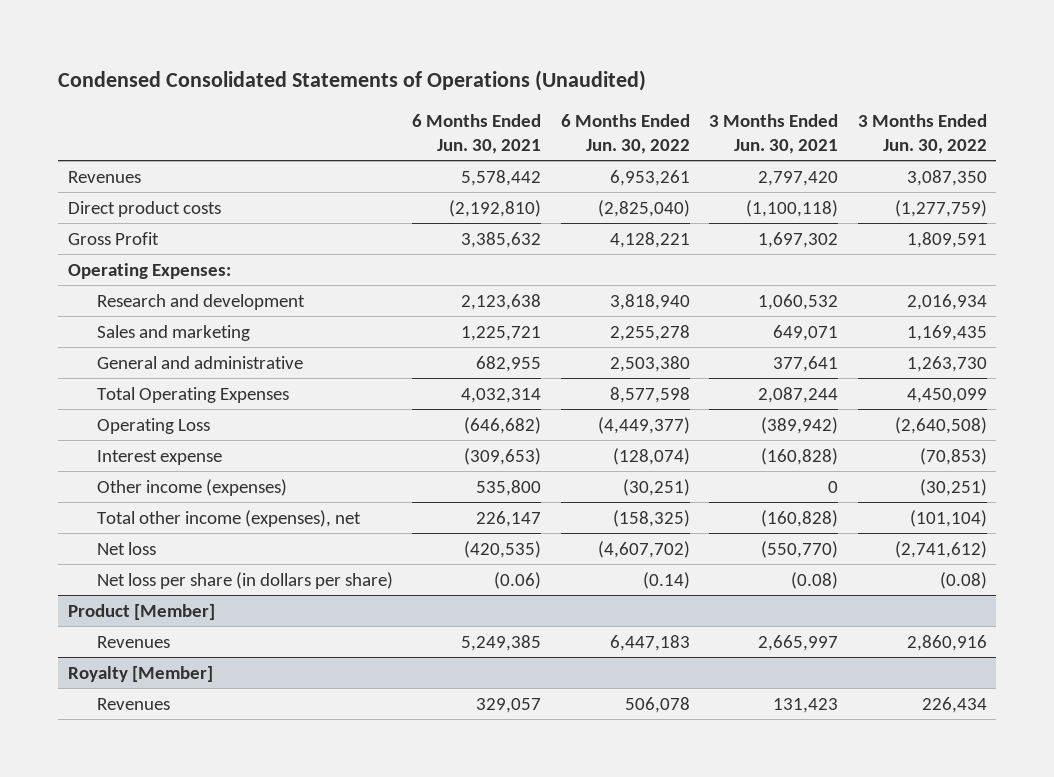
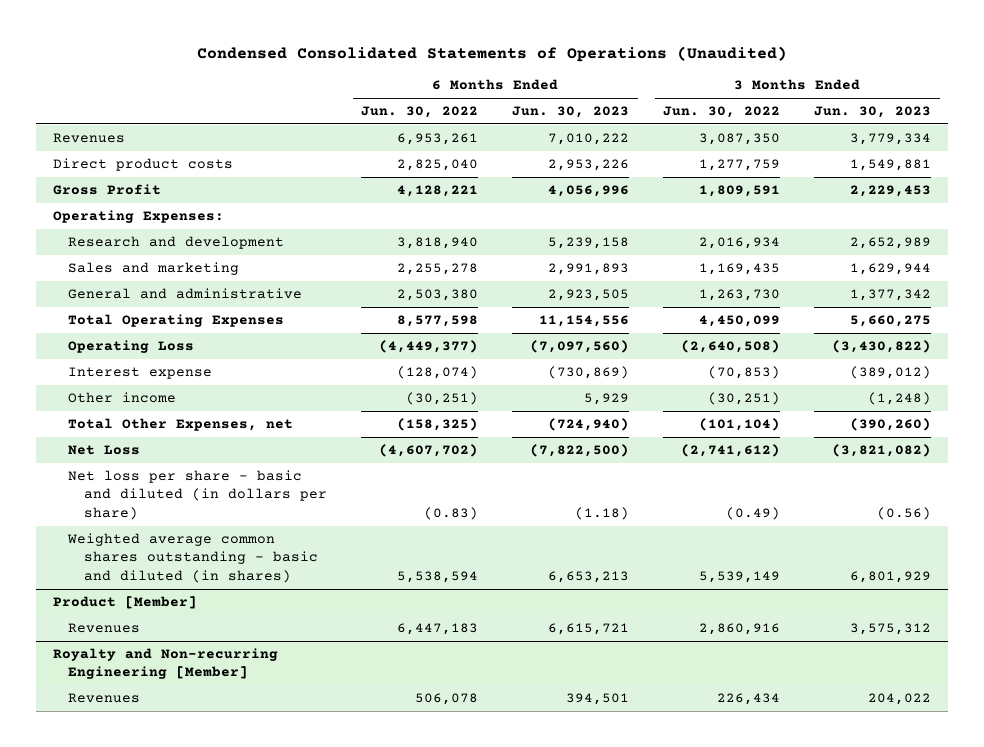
[412,113,542,154] 6 Months Ended Jun. 30, 2021 -> none
[709,113,839,154] 3 Months Ended Jun. 30, 2021 -> none
none -> [512,106,630,119] Jun. 30, 2023
none -> [814,106,932,119] Jun. 30, 2023
[597,199,690,217] (2,825,040) -> [397,159,479,172] 2,825,040
[894,199,987,217] (1,277,759) -> [699,159,781,172] 1,277,759
[97,478,288,496] Other income (expenses) -> [68,392,177,404] Other income
[97,509,362,527] Total other income (expenses), net -> [68,418,294,432] Total Other Expenses, net
[97,541,157,555] Net loss -> [68,445,141,456] Net Loss
[97,571,394,589] Net loss per share (in dollars per share) -> [68,470,328,520] Net loss per share - basic and diluted (in dollars per share)
[642,571,690,589] (0.14) -> [424,506,479,520] (0.83)
[939,571,987,589] (0.08) -> [726,506,781,520] (0.49)
none -> [67,533,319,583] Weighted average common shares outstanding - basic and diluted (in shares)
[67,665,213,682] Royalty [Member] -> none
none -> [52,648,278,680] Royalty and Non-recurring Engineering [Member]

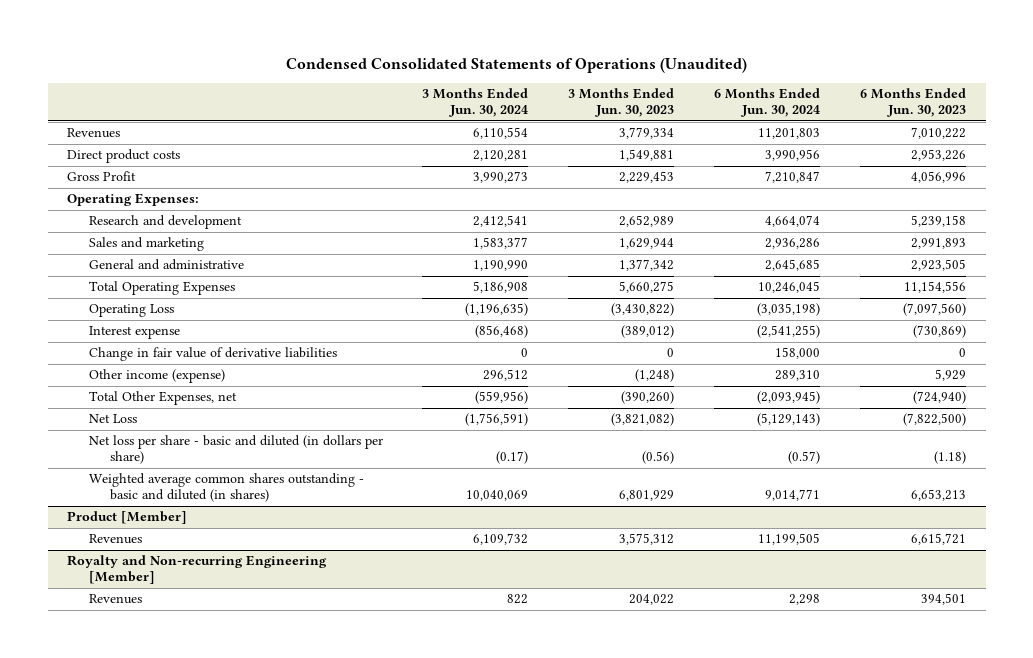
[361,106,479,119] Jun. 30, 2022 -> none
[663,106,781,119] Jun. 30, 2022 -> none
none -> [422,88,529,118] 3 Months Ended Jun. 30, 2024
none -> [713,88,820,118] 6 Months Ended Jun. 30, 2024
none -> [88,347,337,362] Change in fair value of derivative liabilities
[68,392,177,404] Other income -> [88,369,225,384] Other income (expense)

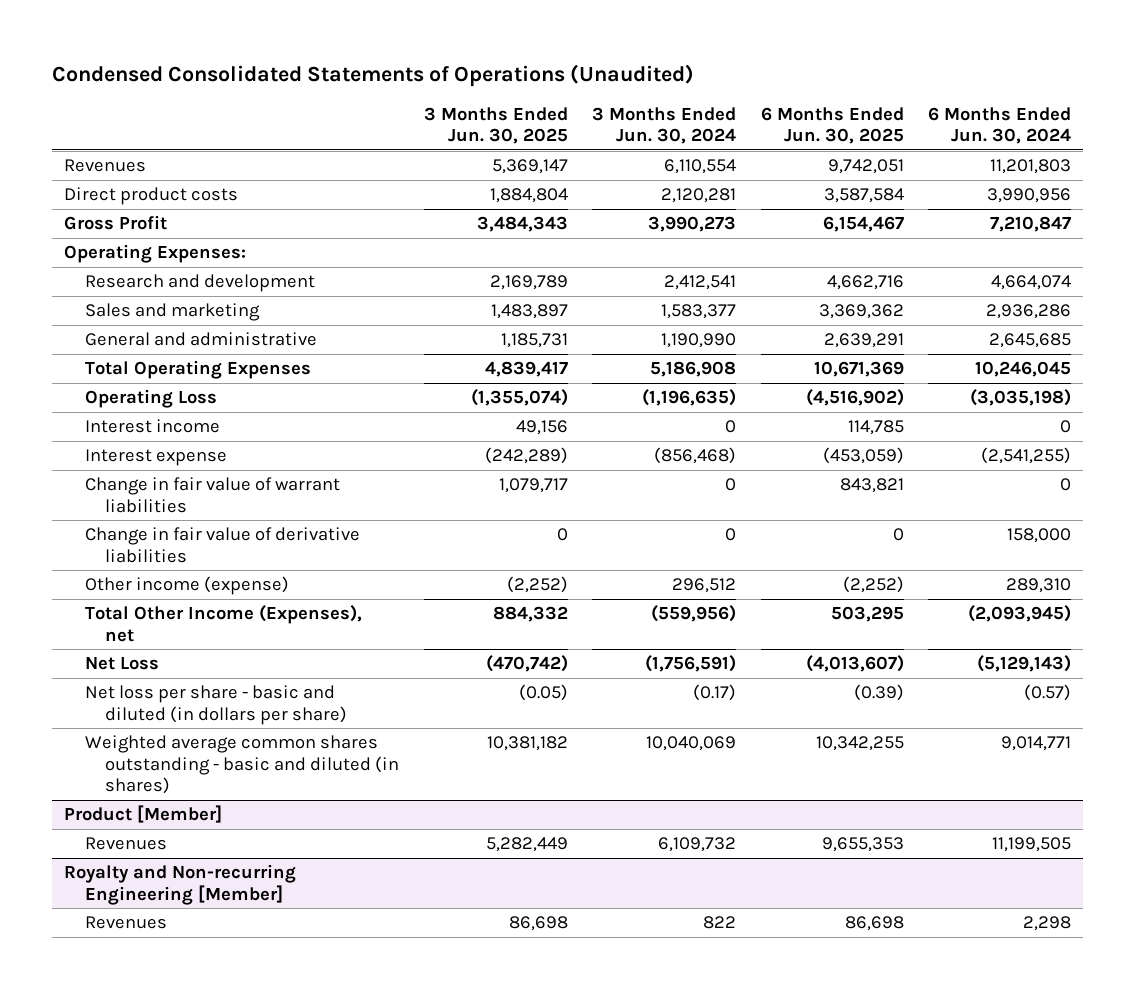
[568,88,675,118] 3 Months Ended Jun. 30, 2023 -> none
[859,88,966,118] 6 Months Ended Jun. 30, 2023 -> none
none -> [423,106,568,145] 3 Months Ended Jun. 30, 2025
none -> [760,106,904,145] 6 Months Ended Jun. 30, 2025
none -> [84,419,220,434] Interest income
none -> [84,477,340,513] Change in fair value of warrant liabilities
[88,391,237,406] Total Other Expenses, net -> [84,605,362,642] Total Other Income (Expenses), net

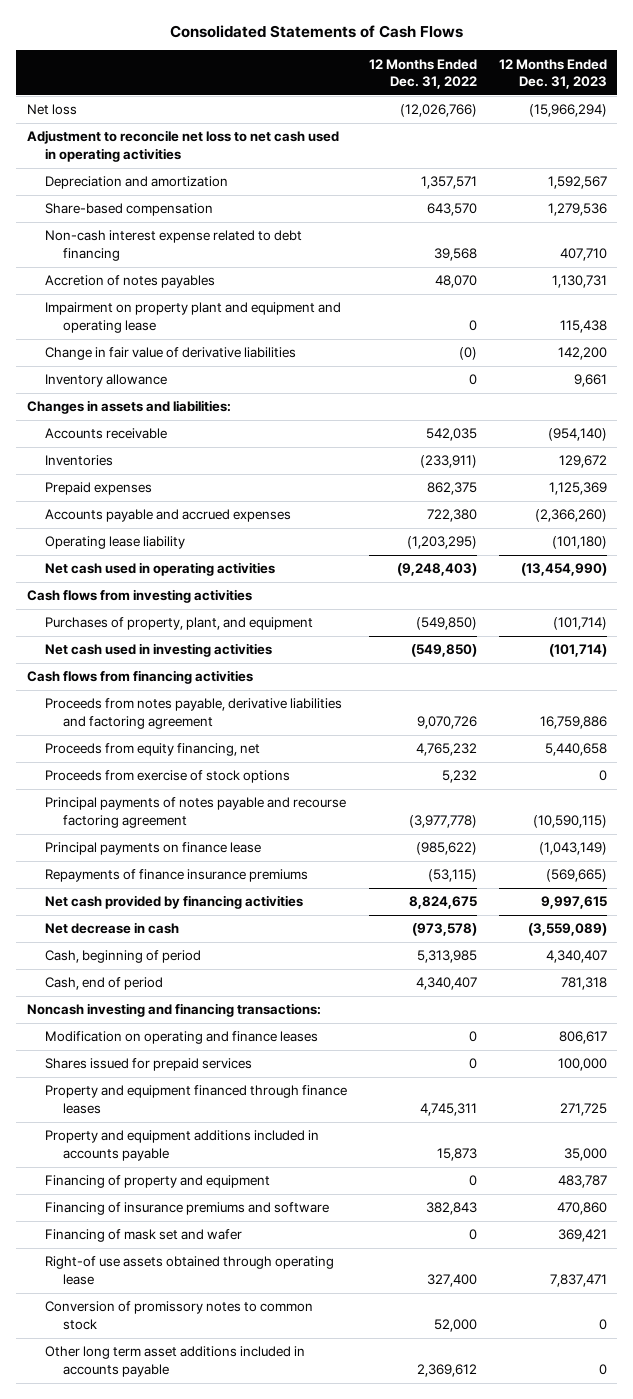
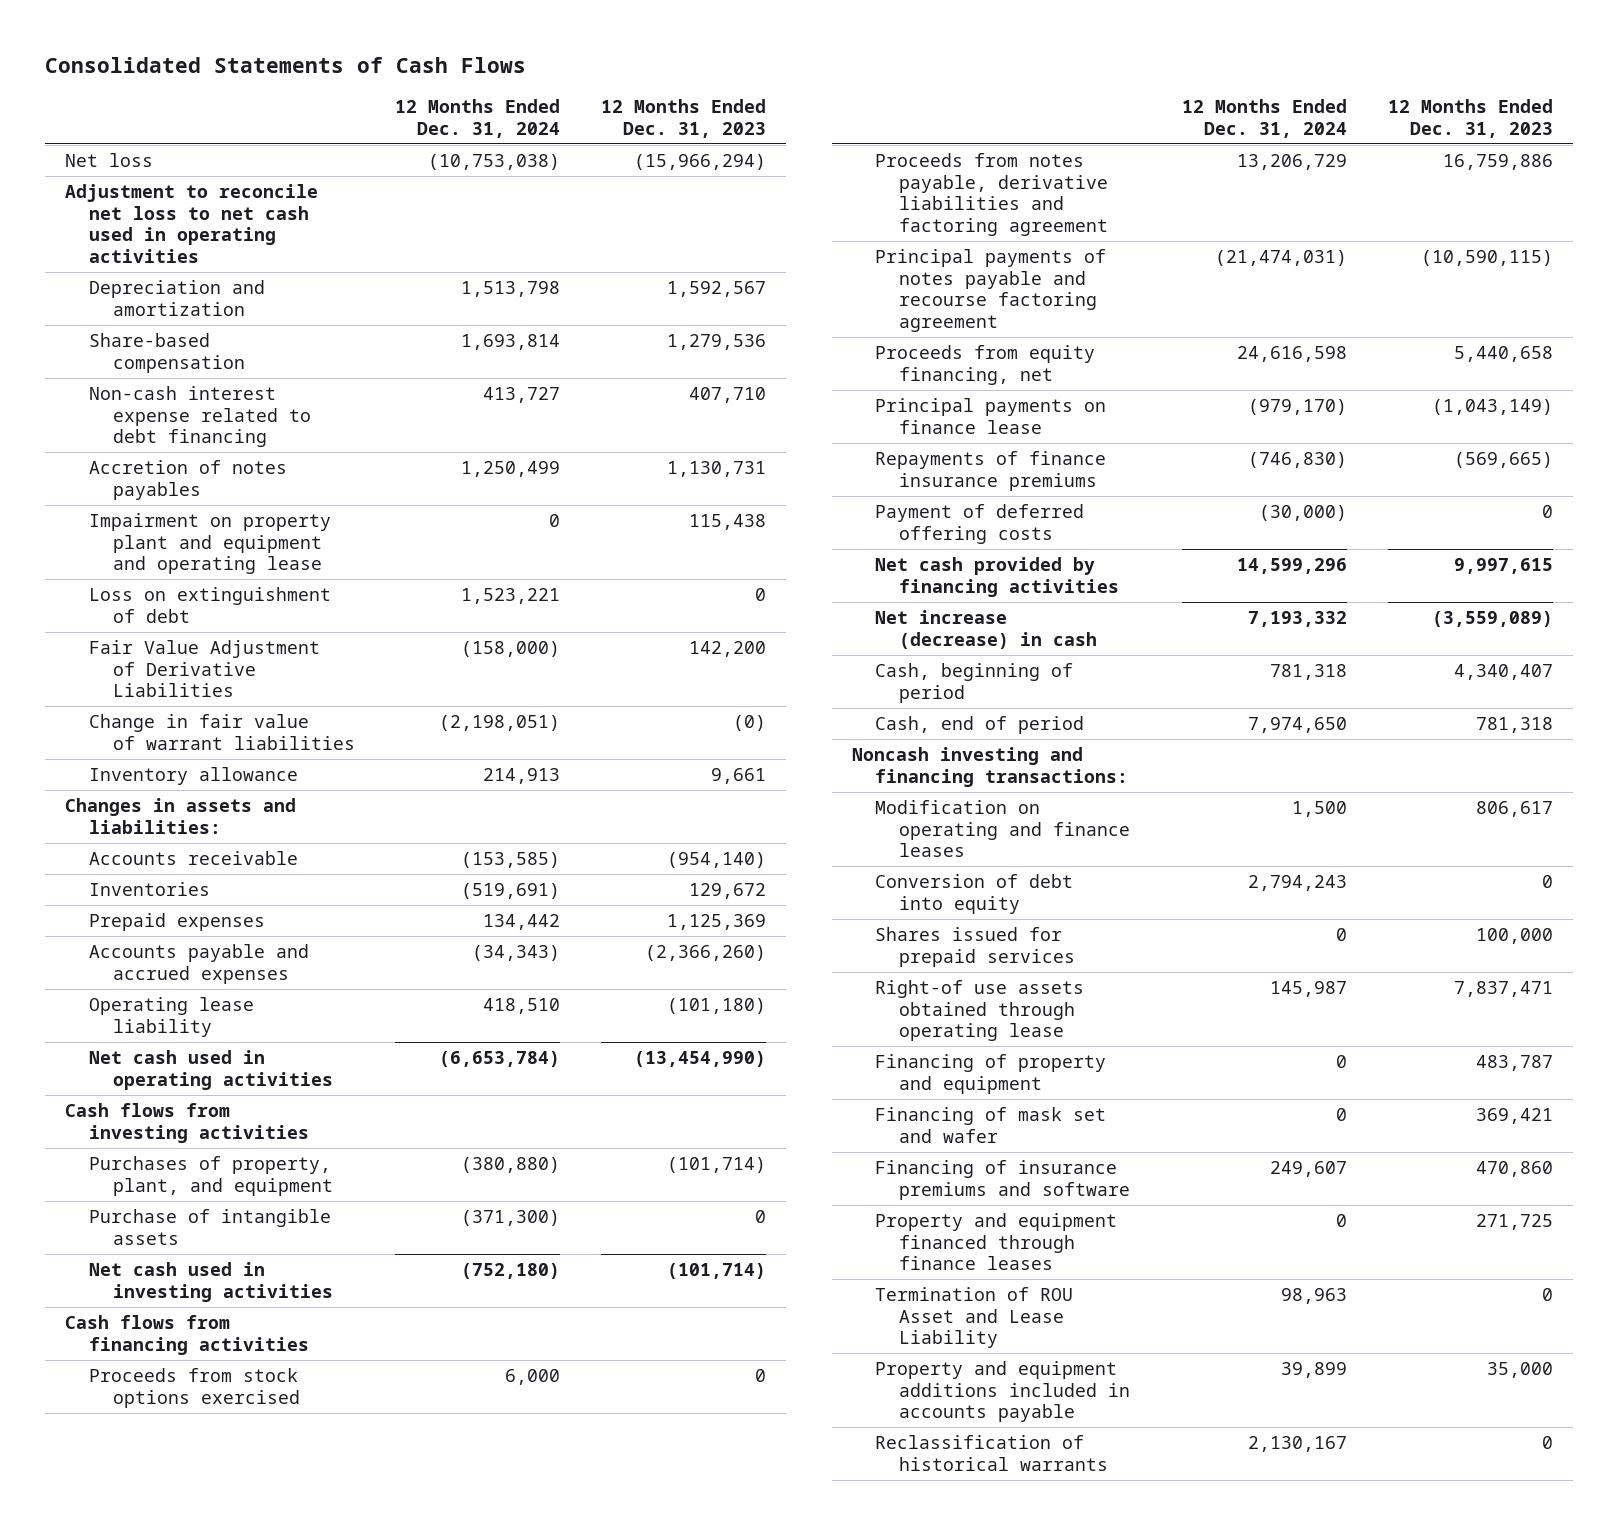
[368,58,477,89] 12 Months Ended Dec. 31, 2022 -> none
none -> [395,99,561,138] 12 Months Ended Dec. 31, 2024
none -> [88,587,331,623] Loss on extinguishment of debt
[45,347,297,361] Change in fair value of derivative liabilities -> [88,640,320,698] Fair Value Adjustment of Derivative Liabilities
none -> [88,714,355,750] Change in fair value of warrant liabilities
none -> [88,1209,331,1245] Purchase of intangible assets
none -> [88,1368,300,1408] Proceeds from stock options exercised
[45,770,291,784] Proceeds from exercise of stock options -> none
[45,743,261,757] Proceeds from equity financing, net -> [875,345,1096,385] Proceeds from equity financing, net
none -> [875,504,1085,544] Payment of deferred offering costs
[45,922,180,935] Net decrease in cash -> [875,610,1098,649] Net increase (decrease) in cash
none -> [875,874,1074,914] Conversion of debt into equity
[45,1256,335,1285] Right-of use assets obtained through operating lease -> [875,980,1085,1042] Right-of use assets obtained through operating lease
[45,1301,314,1330] Conversion of promissory notes to common stock -> none
[45,1346,306,1377] Other long term asset additions included in accounts payable -> none
[45,1202,330,1216] Financing of insurance premiums and software -> [875,1160,1131,1200] Financing of insurance premiums and software
[45,1085,348,1114] Property and equipment financed through finance leases -> [875,1213,1118,1271] Property and equipment financed through finance leases
none -> [875,1287,1074,1349] Termination of ROU Asset and Lease Liability
[45,1130,320,1161] Property and equipment additions included in accounts payable -> [875,1361,1131,1423] Property and equipment additions included in accounts payable
none -> [875,1435,1109,1471] Reclassification of historical warrants

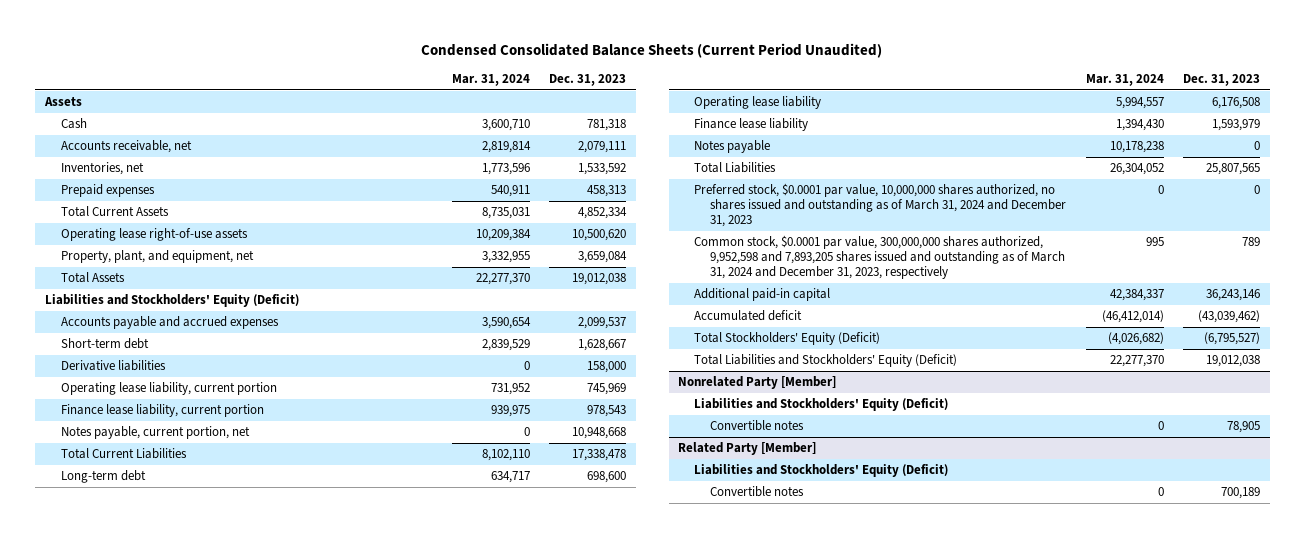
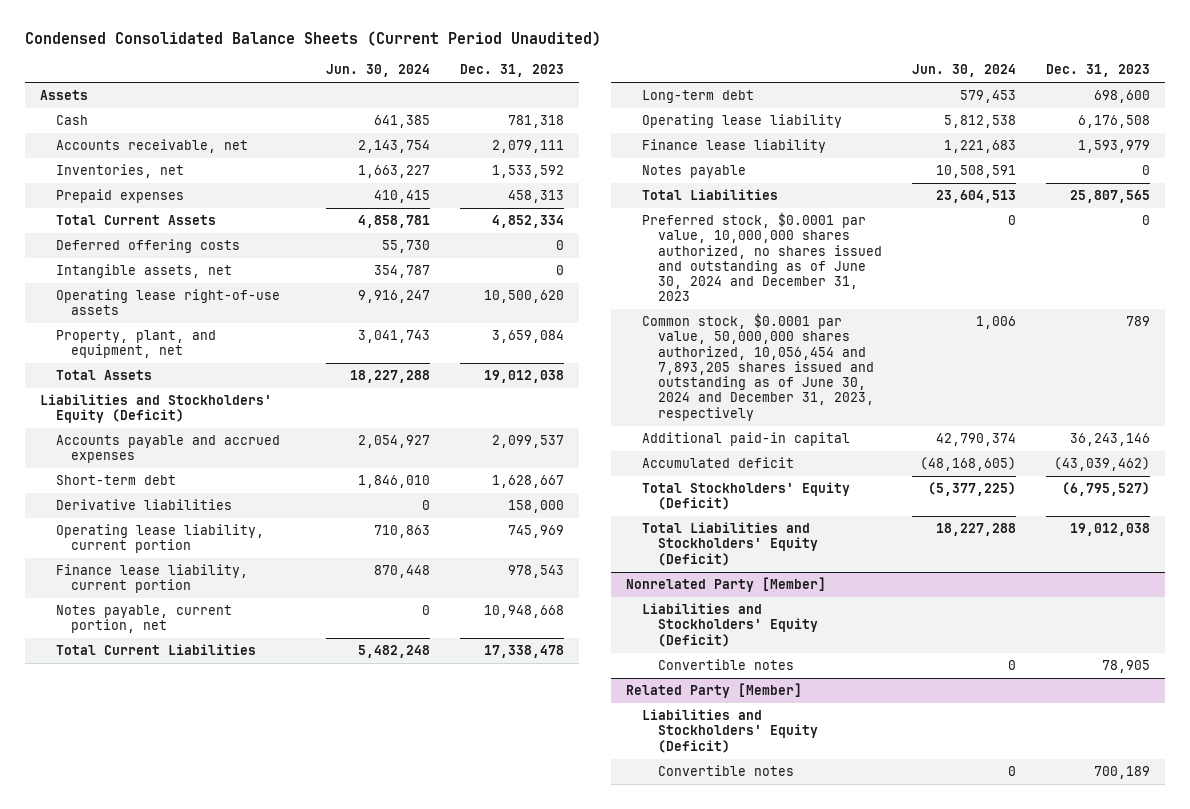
[452,74,531,87] Mar. 31, 2024 -> none
none -> [325,64,430,78] Jun. 30, 2024
none -> [55,239,240,254] Deferred offering costs
none -> [55,264,232,279] Intangible assets, net
[694,183,1067,228] Preferred stock, $0.0001 par value, 10,000,000 shares authorized, no shares issued and outstanding as of March 31, 2024 and December 31, 2023 -> [641,212,882,302] Preferred stock, $0.0001 par value, 10,000,000 shares authorized, no shares issued and outstanding as of June 30, 2024 and December 31, 2023
[694,235,1066,280] Common stock, $0.0001 par value, 300,000,000 shares authorized, 9,952,598 and 7,893,205 shares issued and outstanding as of March 31, 2024 and December 31, 2023, respectively -> [641,313,874,421] Common stock, $0.0001 par value, 50,000,000 shares authorized, 10,056,454 and 7,893,205 shares issued and outstanding as of June 30, 2024 and December 31, 2023, respectively

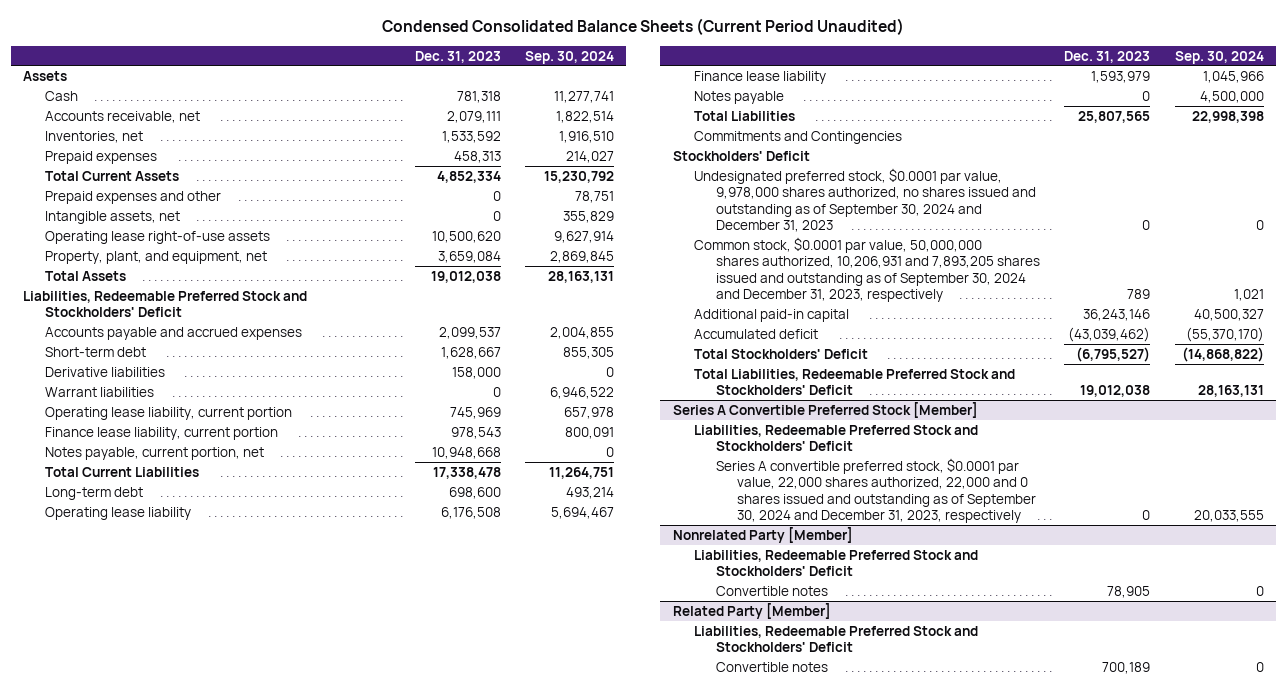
[325,64,430,78] Jun. 30, 2024 -> none
none -> [525,50,615,64] Sep. 30, 2024
[55,239,240,254] Deferred offering costs -> none
none -> [44,190,221,204] Prepaid expenses and other
[39,394,272,424] Liabilities and Stockholders' Equity (Deficit) -> [23,290,308,318] Liabilities, Redeemable Preferred Stock and Stockholders' Deficit
none -> [44,386,154,397] Warrant liabilities
none -> [694,130,903,144] Commitments and Contingencies
none -> [672,150,810,161] Stockholders' Deficit
[641,212,882,302] Preferred stock, $0.0001 par value, 10,000,000 shares authorized, no shares issued and outstanding as of June 30, 2024 and December 31, 2023 -> [694,167,1036,232] Undesignated preferred stock, $0.0001 par value, 9,978,000 shares authorized, no shares issued and outstanding as of September 30, 2024 and December 31, 2023
[641,313,874,421] Common stock, $0.0001 par value, 50,000,000 shares authorized, 10,056,454 and 7,893,205 shares issued and outstanding as of June 30, 2024 and December 31, 2023, respectively -> [694,236,1040,302] Common stock, $0.0001 par value, 50,000,000 shares authorized, 10,206,931 and 7,893,205 shares issued and outstanding as of September 30, 2024 and December 31, 2023, respectively
[641,482,850,511] Total Stockholders' Equity (Deficit) -> [694,348,869,359] Total Stockholders' Deficit
[641,522,818,566] Total Liabilities and Stockholders' Equity (Deficit) -> [694,368,1016,396] Total Liabilities, Redeemable Preferred Stock and Stockholders' Deficit
none -> [672,401,978,418] Series A Convertible Preferred Stock [Member]
none -> [694,424,979,452] Liabilities, Redeemable Preferred Stock and Stockholders' Deficit
none -> [715,457,1037,523] Series A convertible preferred stock, $0.0001 par value, 22,000 shares authorized, 22,000 and 0 shares issued and outstanding as of September 30, 2024 and December 31, 2023, respectively
[641,603,818,647] Liabilities and Stockholders' Equity (Deficit) -> [694,549,979,577] Liabilities, Redeemable Preferred Stock and Stockholders' Deficit
[641,709,818,753] Liabilities and Stockholders' Equity (Deficit) -> [694,625,979,653] Liabilities, Redeemable Preferred Stock and Stockholders' Deficit

